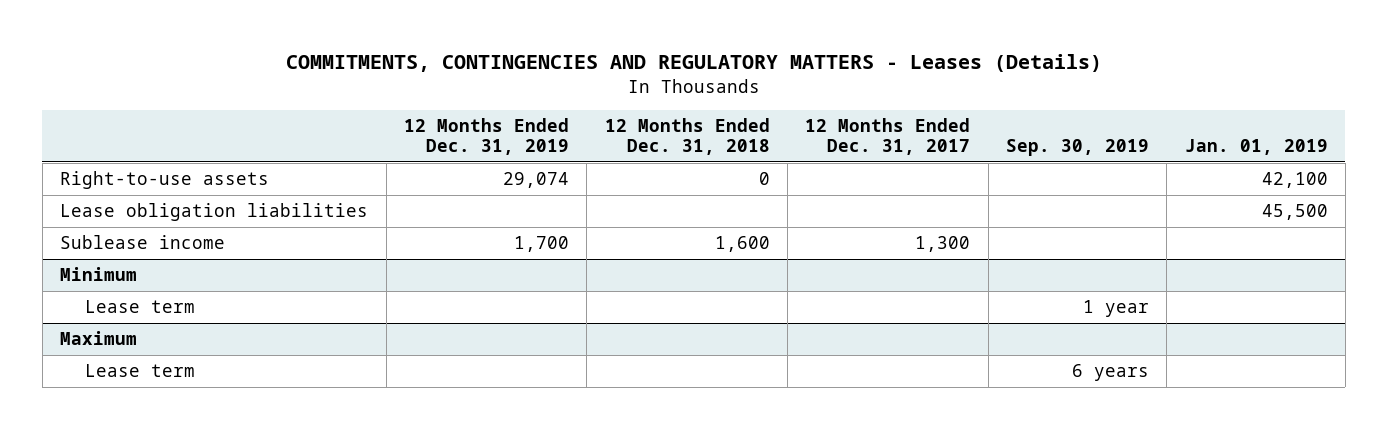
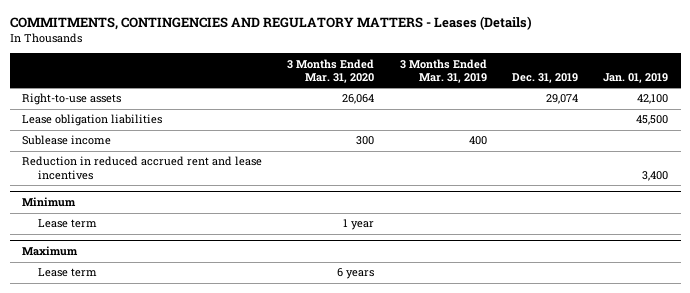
[403,117,569,156] 12 Months Ended Dec. 31, 2019 -> none
[604,117,770,156] 12 Months Ended Dec. 31, 2018 -> none
[805,117,971,156] 12 Months Ended Dec. 31, 2017 -> none
[1005,139,1149,157] Sep. 30, 2019 -> none
none -> [287,58,375,84] 3 Months Ended Mar. 31, 2020
none -> [399,58,487,84] 3 Months Ended Mar. 31, 2019
none -> [511,73,578,84] Dec. 31, 2019
none -> [22,156,263,180] Reduction in reduced accrued rent and lease incentives

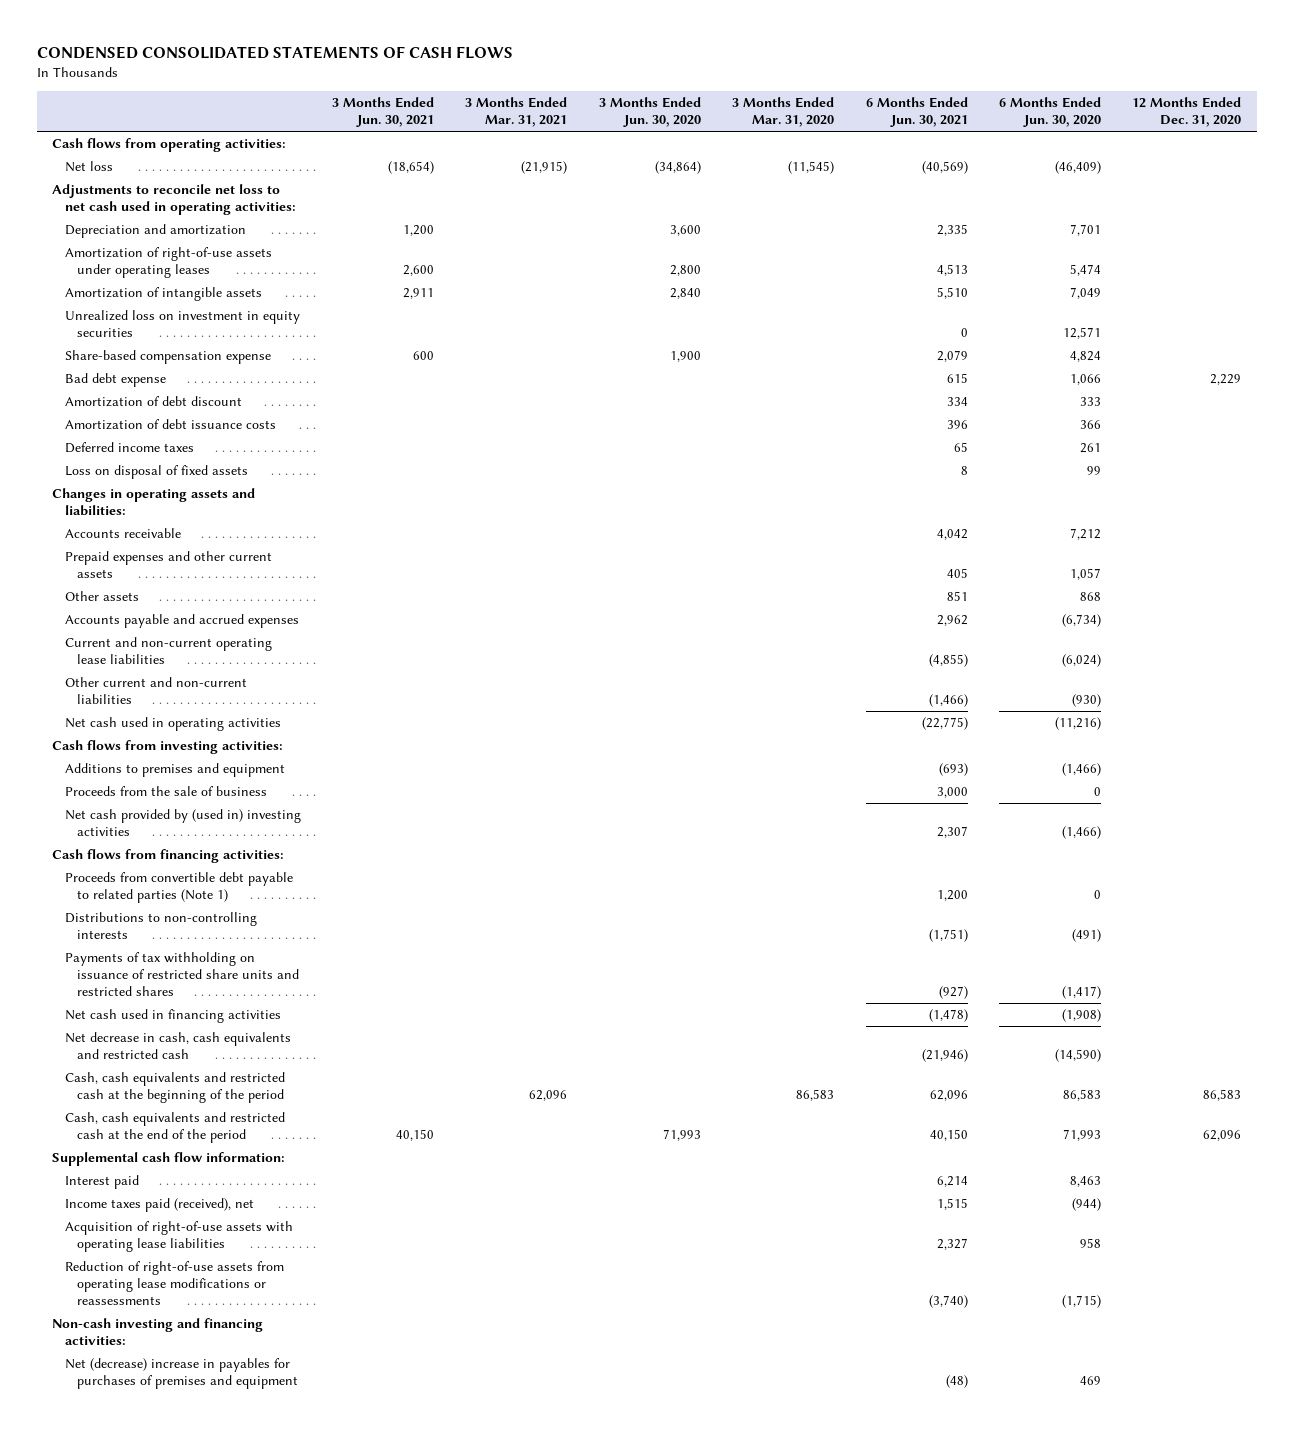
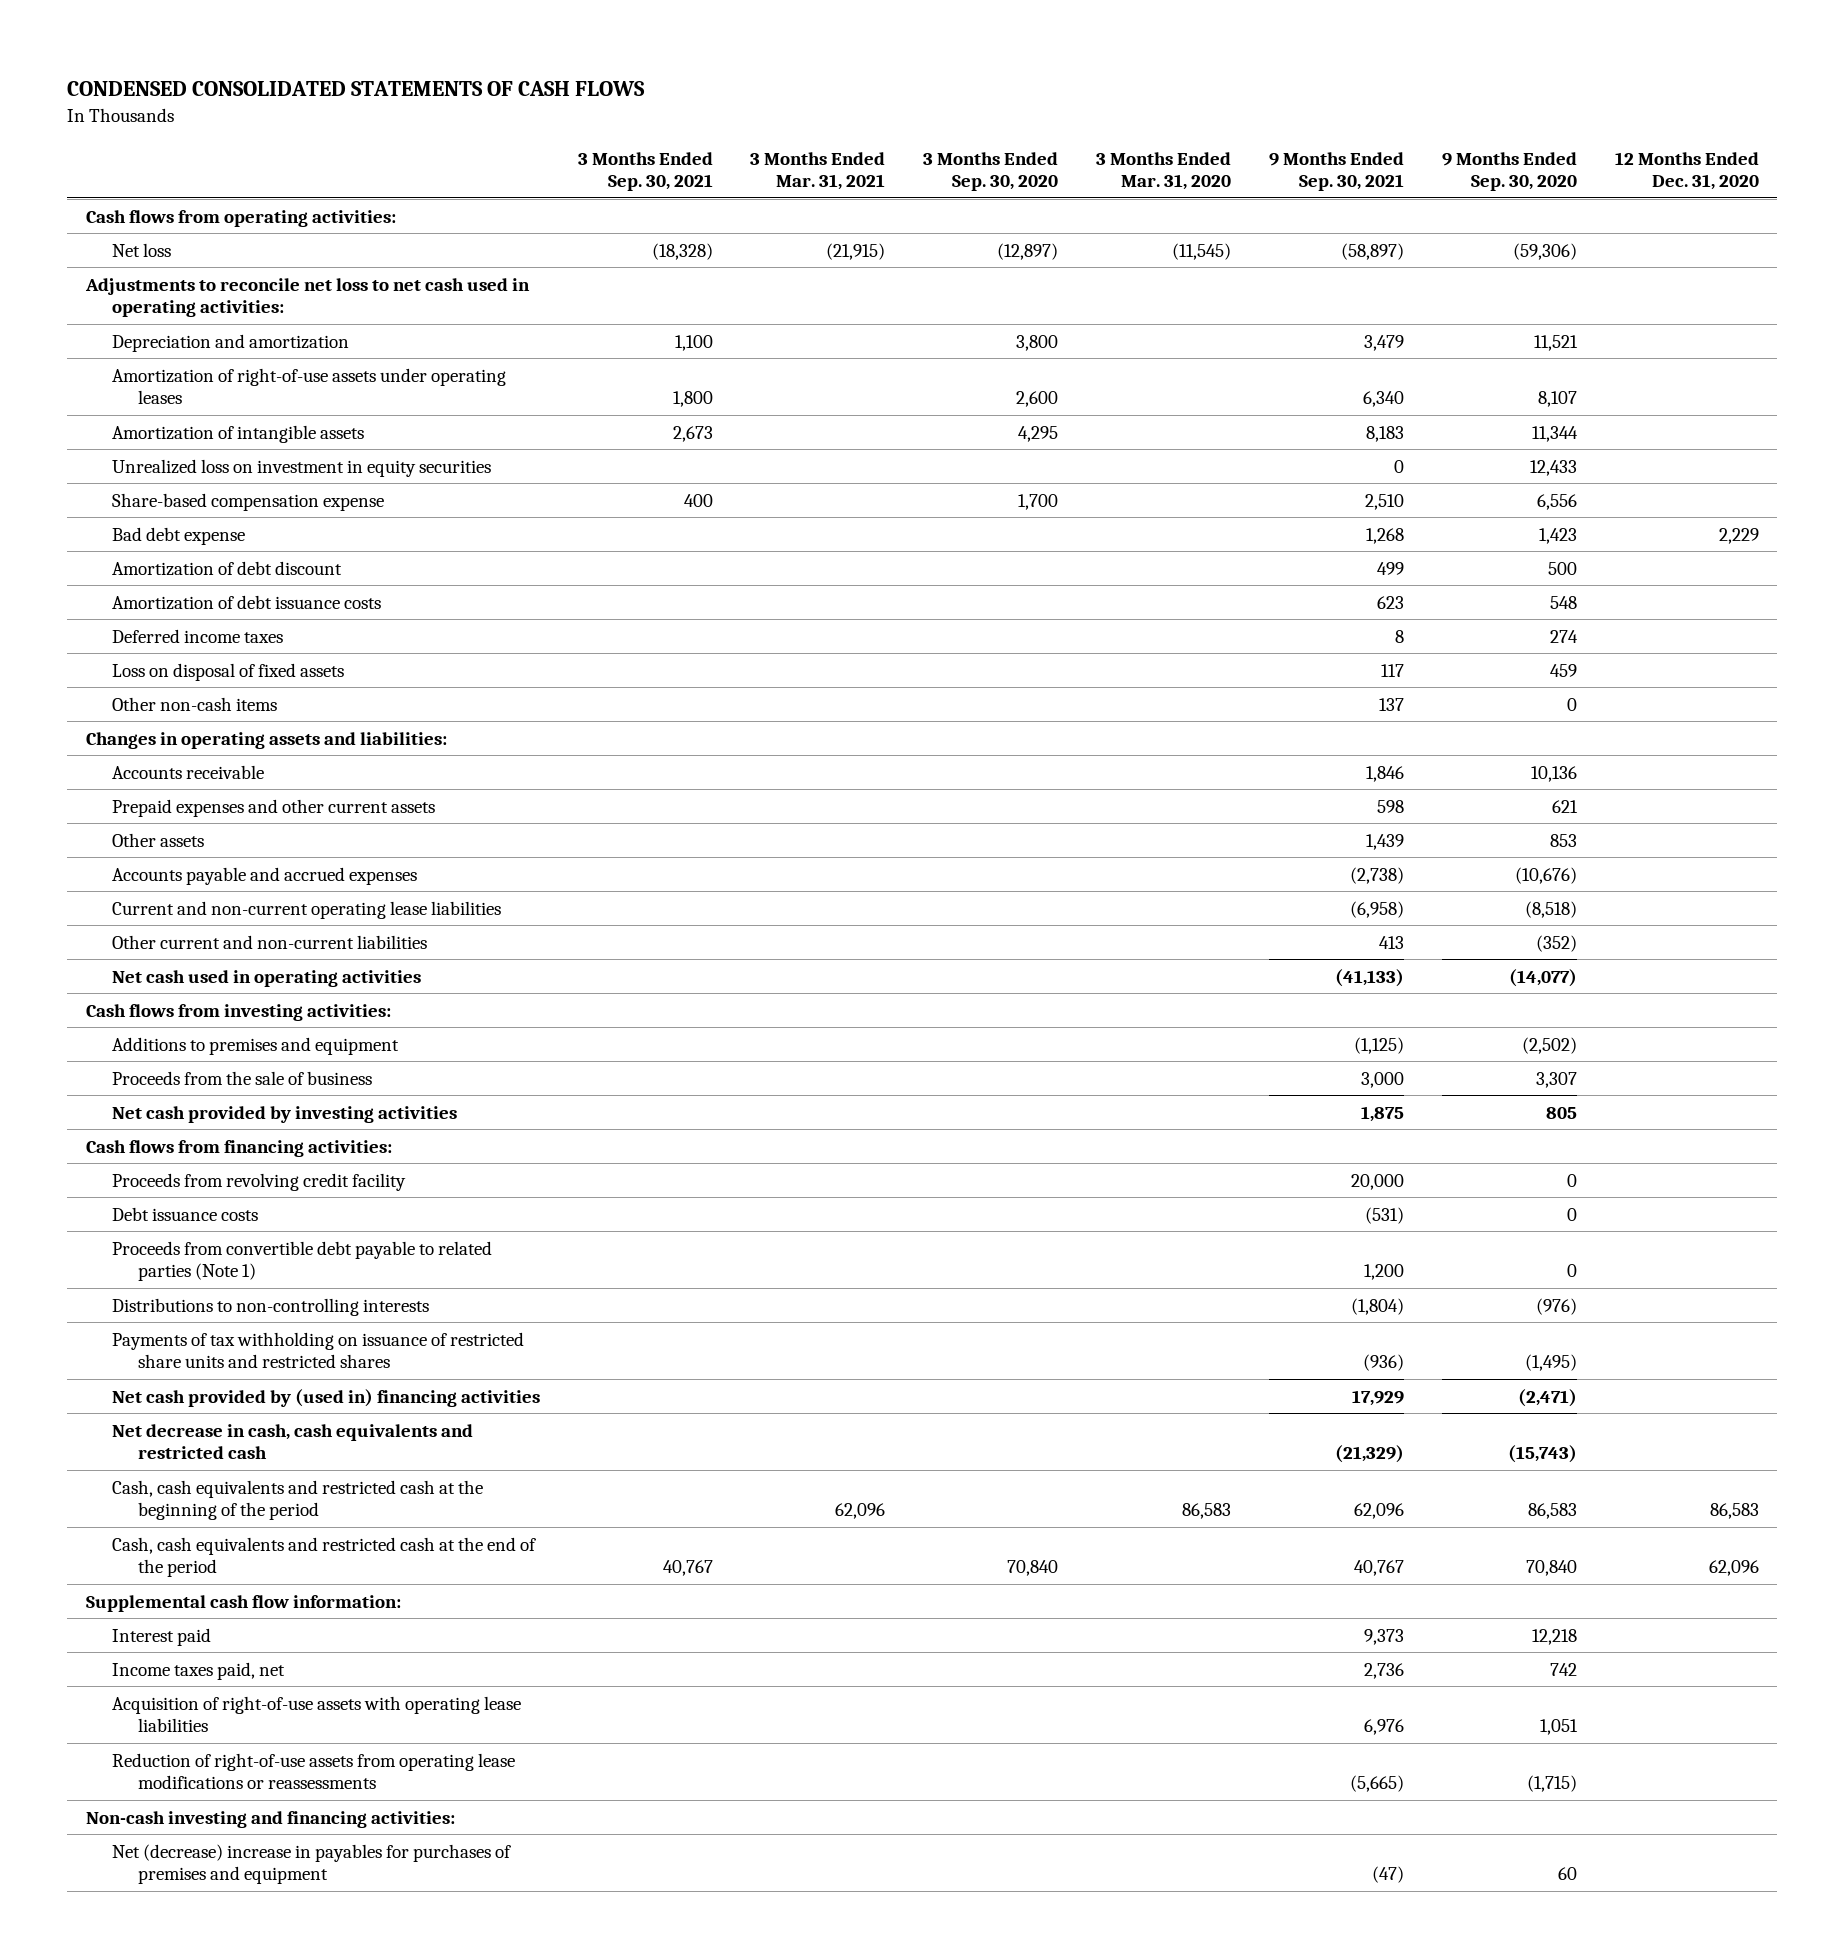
[331,96,434,128] 3 Months Ended Jun. 30, 2021 -> none
[598,96,701,128] 3 Months Ended Jun. 30, 2020 -> none
[865,96,968,128] 6 Months Ended Jun. 30, 2021 -> none
[999,96,1102,128] 6 Months Ended Jun. 30, 2020 -> none
none -> [577,151,713,192] 3 Months Ended Sep. 30, 2021
none -> [923,151,1059,192] 3 Months Ended Sep. 30, 2020
none -> [1268,151,1404,192] 9 Months Ended Sep. 30, 2021
none -> [1441,151,1577,192] 9 Months Ended Sep. 30, 2020
none -> [111,696,277,711] Other non-cash items
[64,808,301,837] Net cash provided by (used in) investing activities -> [111,1105,457,1123] Net cash provided by investing activities
none -> [111,1172,406,1191] Proceeds from revolving credit facility
none -> [111,1206,258,1221] Debt issuance costs
[64,1008,281,1023] Net cash used in financing activities -> [111,1388,540,1407] Net cash provided by (used in) financing activities
[64,1197,254,1212] Income taxes paid (received), net -> [111,1661,285,1680] Income taxes paid, net

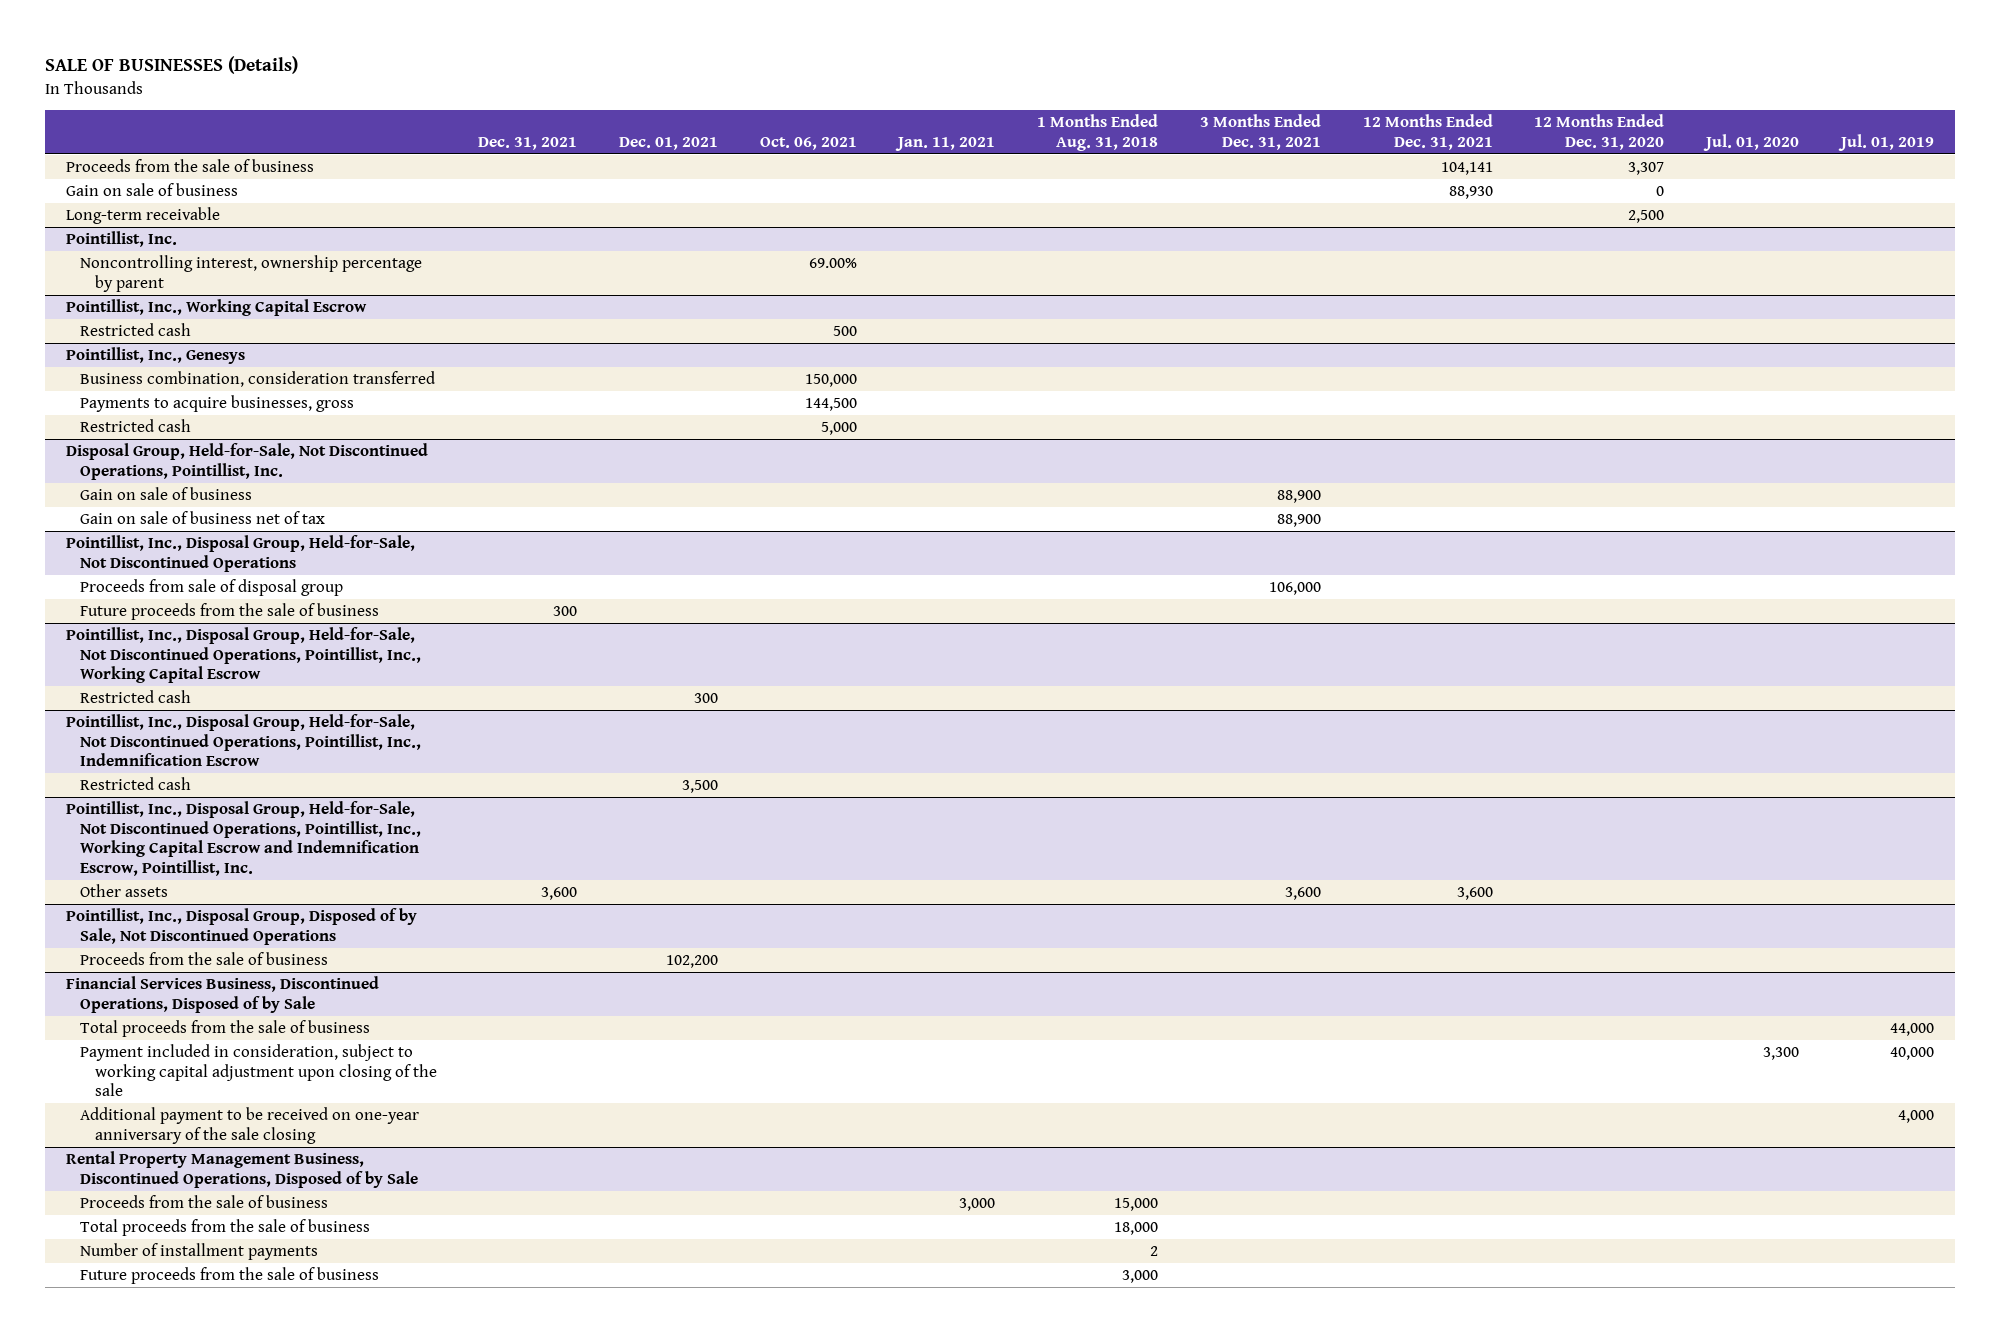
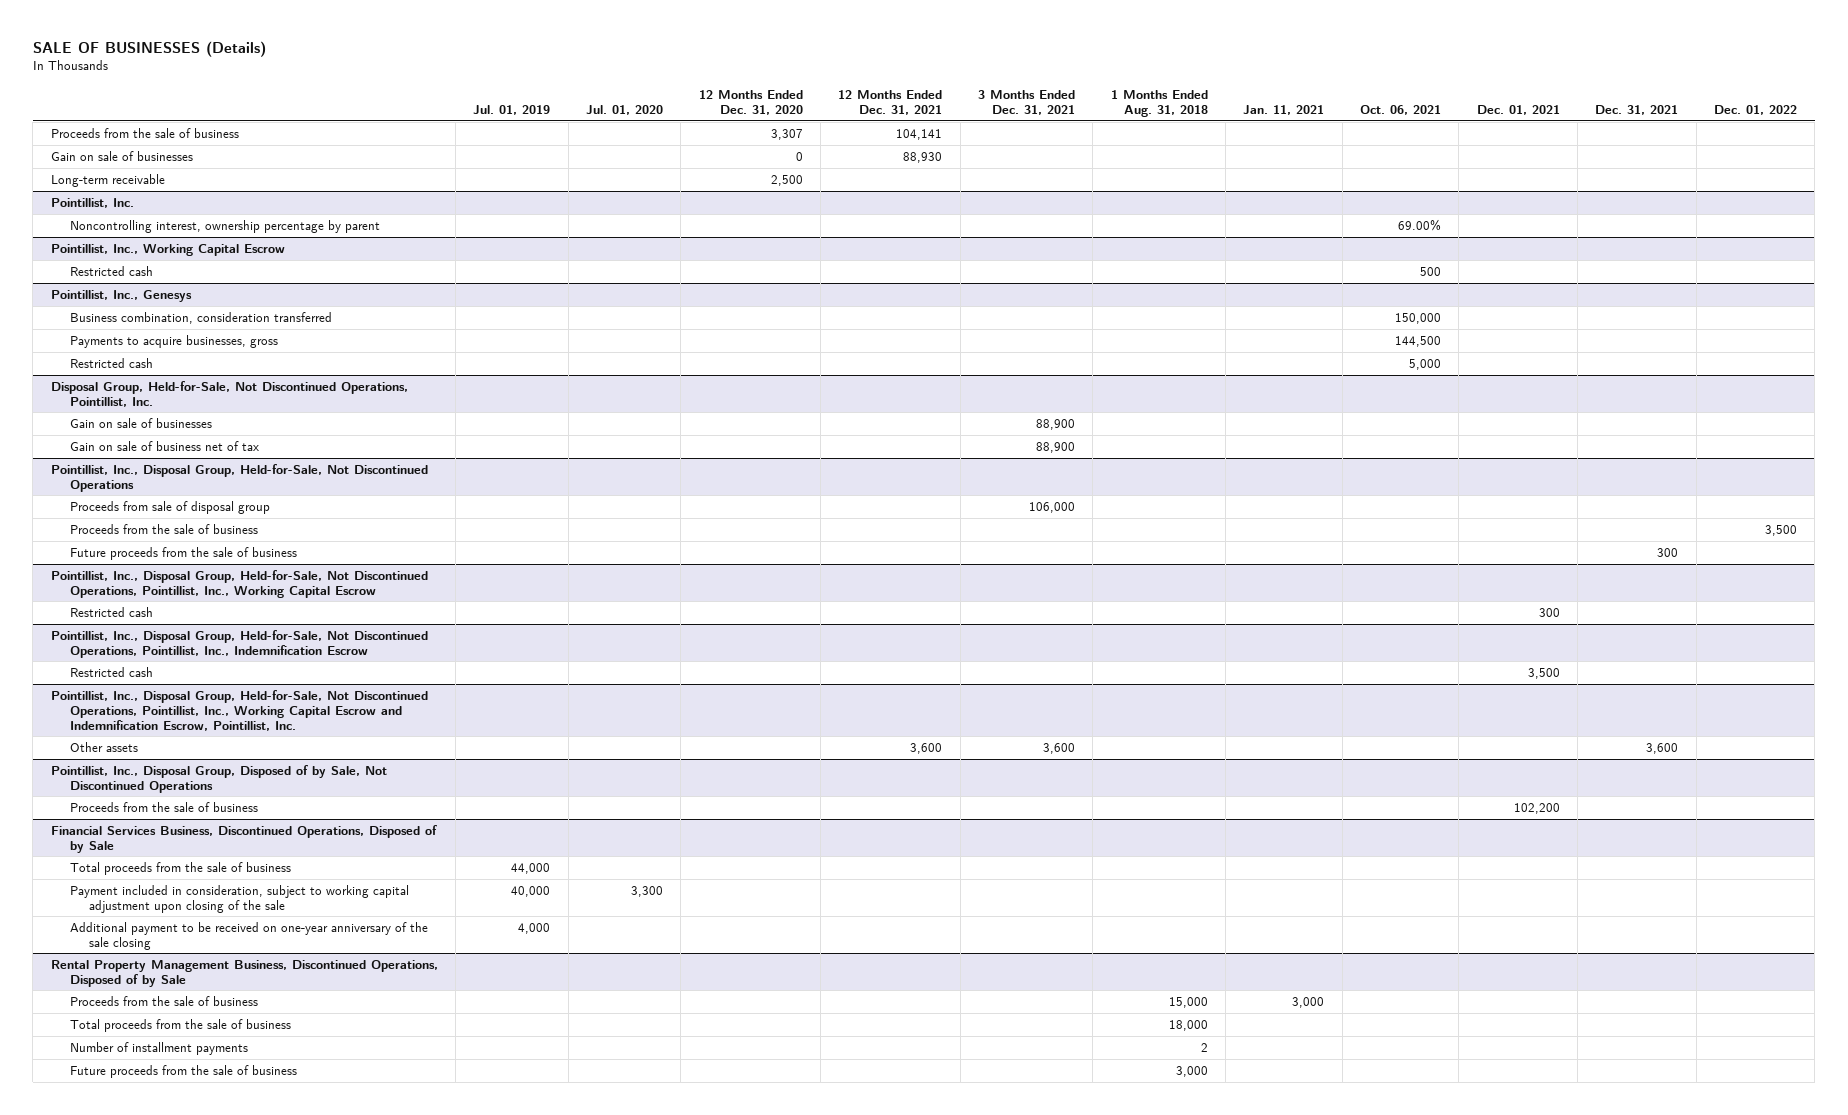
none -> [1713,104,1797,115] Dec. 01, 2022
[66,183,239,197] Gain on sale of business -> [50,150,193,161] Gain on sale of businesses
[80,487,253,501] Gain on sale of business -> [69,417,212,428] Gain on sale of businesses
none -> [69,523,258,534] Proceeds from the sale of business

